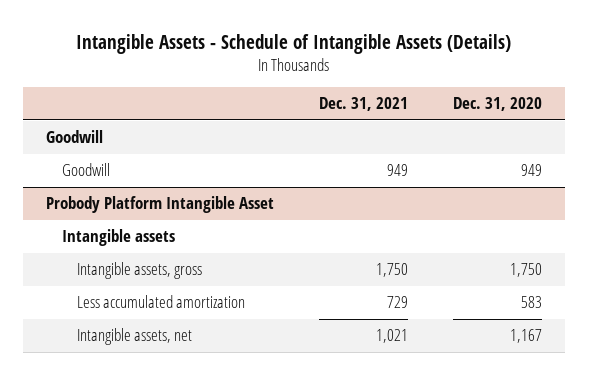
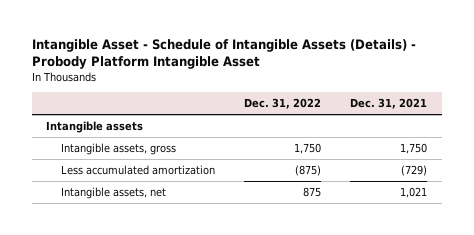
[76,33,512,54] Intangible Assets - Schedule of Intangible Assets (Details) -> [31,38,416,69] Intangible Asset - Schedule of Intangible Assets (Details) - Probody Platform Intangible Asset
[453,97,543,112] Dec. 31, 2020 -> none
none -> [244,98,322,110] Dec. 31, 2022
[46,130,104,144] Goodwill -> none
[61,163,110,177] Goodwill -> none
[46,196,275,214] Probody Platform Intangible Asset -> none
[387,296,409,309] 729 -> [401,165,428,177] (729)

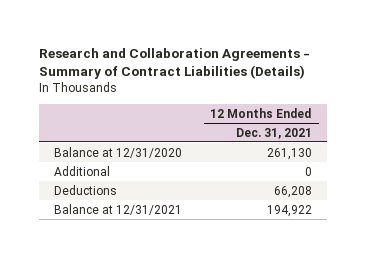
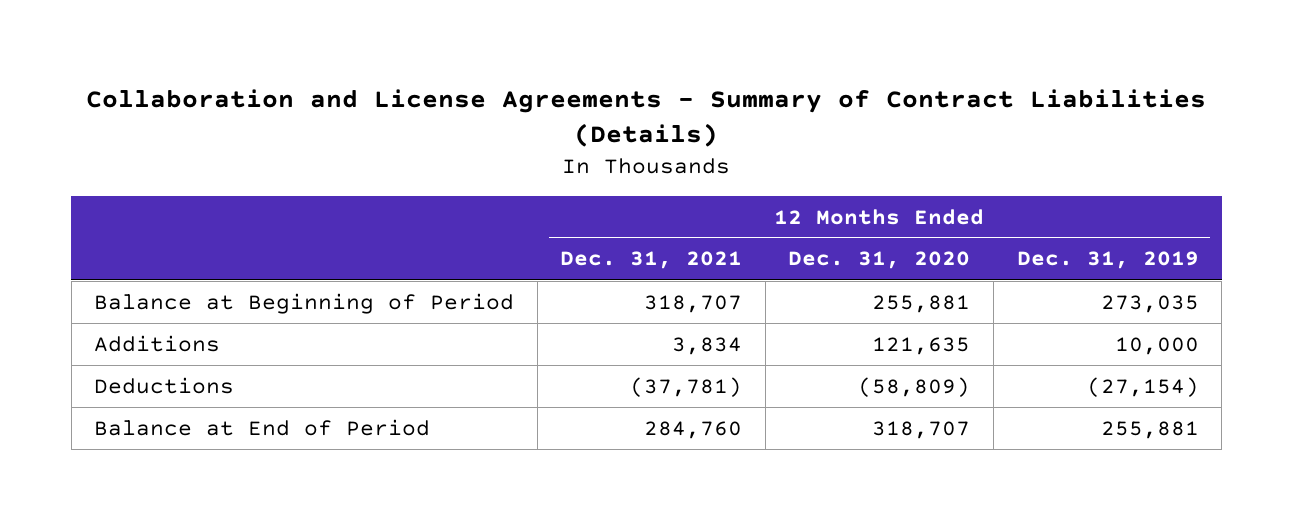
[39,47,311,80] Research and Collaboration Agreements - Summary of Contract Liabilities (Details) -> [86,88,1207,148] Collaboration and License Agreements - Summary of Contract Liabilities (Details)
none -> [788,251,971,270] Dec. 31, 2020
none -> [1016,251,1199,270] Dec. 31, 2019
[53,165,110,176] Additional -> none
[53,146,182,158] Balance at 12/31/2020 -> [94,292,515,314] Balance at Beginning of Period
[266,147,312,160] 261,130 -> [644,294,743,313] 318,707
none -> [94,334,221,352] Additions
[273,185,312,198] 66,208 -> [630,376,743,397] (37,781)
[53,203,182,215] Balance at 12/31/2021 -> [94,418,431,436] Balance at End of Period
[266,204,312,217] 194,922 -> [644,420,743,439] 284,760

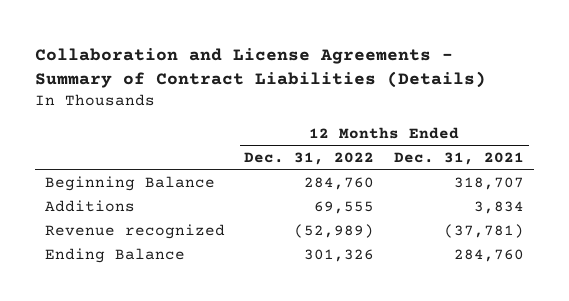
[788,251,971,270] Dec. 31, 2020 -> none
[1016,251,1199,270] Dec. 31, 2019 -> none
none -> [244,151,375,165] Dec. 31, 2022
[94,292,515,314] Balance at Beginning of Period -> [44,175,215,191] Beginning Balance
[94,376,235,394] Deductions -> [44,223,225,239] Revenue recognized
[94,418,431,436] Balance at End of Period -> [44,247,185,263] Ending Balance

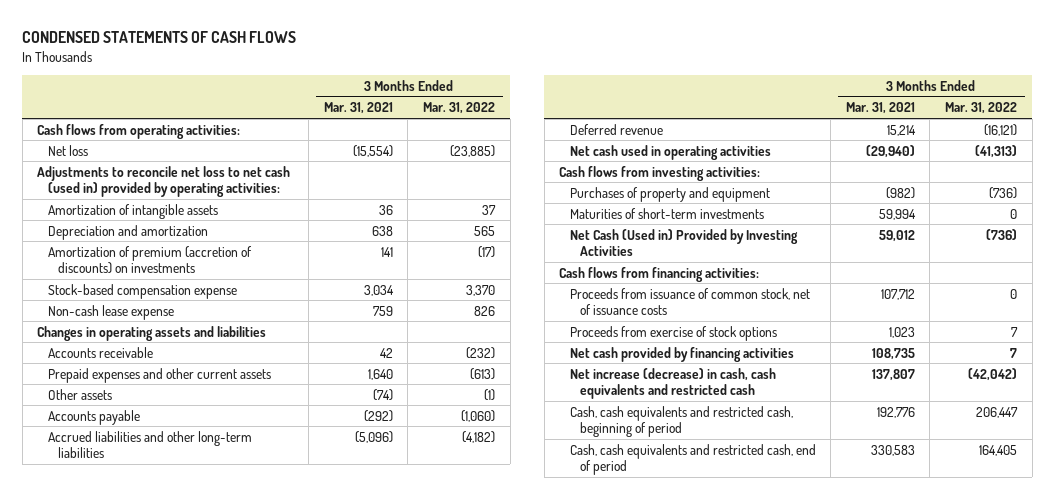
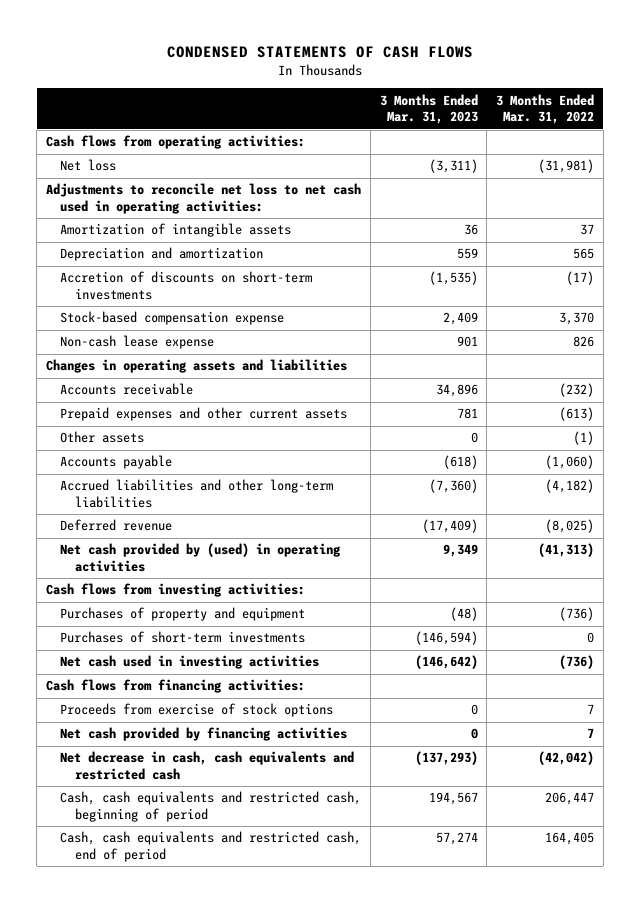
[323,102,393,115] Mar. 31, 2021 -> none
none -> [379,93,478,125] 3 Months Ended Mar. 31, 2023
[450,144,496,157] (23,885) -> [538,159,595,174] (31,981)
[37,165,291,198] Adjustments to reconcile net loss to net cash (used in) provided by operating activities: -> [45,183,361,215] Adjustments to reconcile net loss to net cash used in operating activities:
[47,245,252,275] Amortization of premium (accretion of discounts) on investments -> [60,271,313,301] Accretion of discounts on short-term investments
[983,123,1017,136] (16,121) -> [545,519,595,534] (8,025)
[569,144,771,160] Net cash used in operating activities -> [60,543,342,573] Net cash provided by (used) in operating activities
[569,207,764,219] Maturities of short-term investments -> [60,631,306,644] Purchases of short-term investments
[569,228,798,257] Net Cash (Used in) Provided by Investing Activities -> [60,655,320,670] Net cash used in investing activities
[569,287,810,316] Proceeds from issuance of common stock, net of issuance costs -> none
[569,367,776,400] Net increase (decrease) in cash, cash equivalents and restricted cash -> [60,751,355,781] Net decrease in cash, cash equivalents and restricted cash

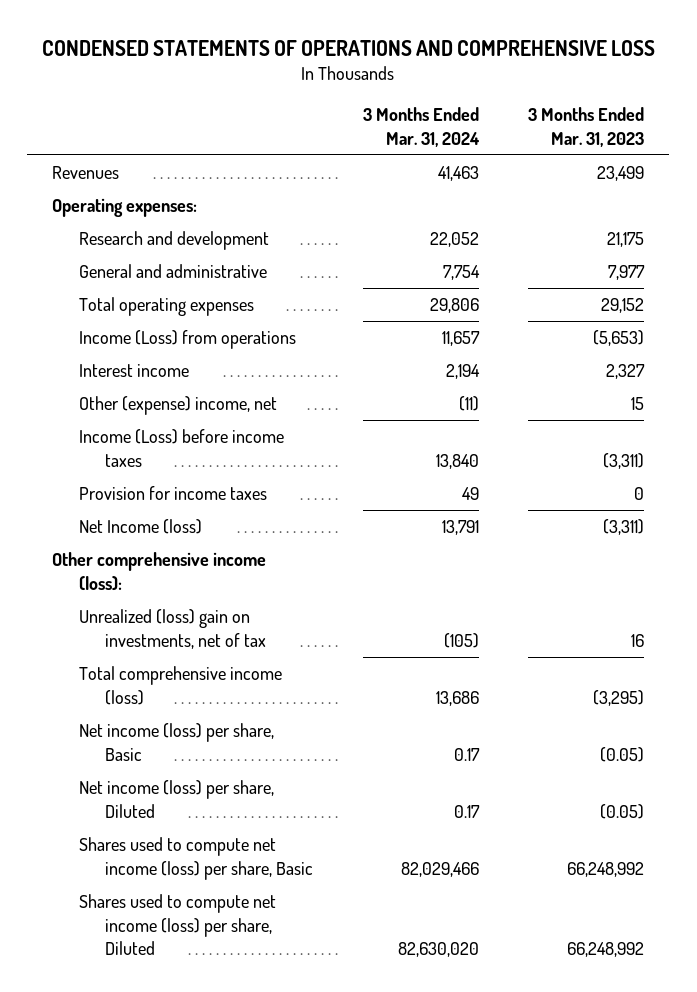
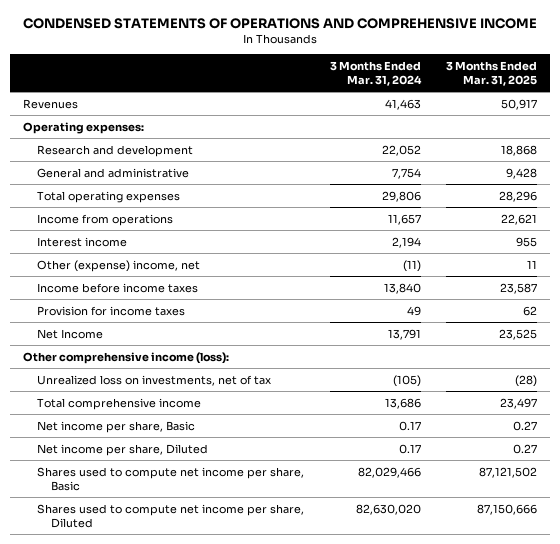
[42,39,656,56] CONDENSED STATEMENTS OF OPERATIONS AND COMPREHENSIVE LOSS -> [23,17,538,29] CONDENSED STATEMENTS OF OPERATIONS AND COMPREHENSIVE INCOME
[528,107,645,147] 3 Months Ended Mar. 31, 2023 -> none
none -> [446,60,538,86] 3 Months Ended Mar. 31, 2025
[78,330,296,350] Income (Loss) from operations -> [36,213,173,226] Income from operations
[78,429,284,467] Income (Loss) before income taxes -> [36,282,198,293] Income before income taxes
[78,519,202,535] Net Income (loss) -> [36,328,103,339] Net Income
[78,609,267,649] Unrealized (loss) gain on investments, net of tax -> [36,374,271,386] Unrealized loss on investments, net of tax
[78,666,282,705] Total comprehensive income (loss) -> [36,397,201,410] Total comprehensive income
[78,723,274,761] Net income (loss) per share, Basic -> [36,420,195,433] Net income per share, Basic
[78,780,274,818] Net income (loss) per share, Diluted -> [36,443,208,456] Net income per share, Diluted
[78,837,314,880] Shares used to compute net income (loss) per share, Basic -> [36,466,304,491] Shares used to compute net income per share, Basic
[78,894,276,955] Shares used to compute net income (loss) per share, Diluted -> [36,503,304,528] Shares used to compute net income per share, Diluted

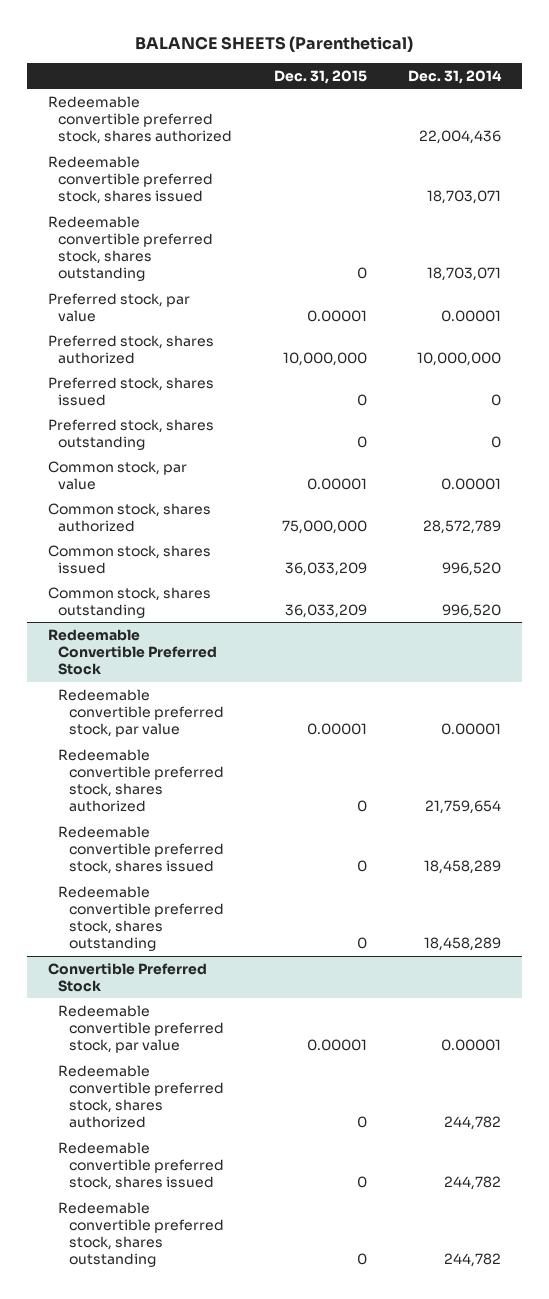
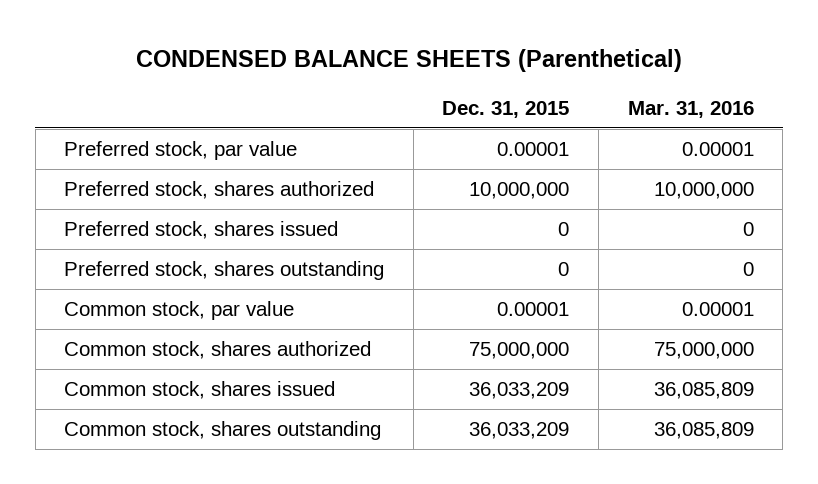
[135,35,414,52] BALANCE SHEETS (Parenthetical) -> [135,49,682,73] CONDENSED BALANCE SHEETS (Parenthetical)
[408,69,503,84] Dec. 31, 2014 -> none
none -> [627,101,754,119] Mar. 31, 2016
[47,95,233,145] Redeemable convertible preferred stock, shares authorized -> none
[47,155,214,205] Redeemable convertible preferred stock, shares issued -> none
[47,215,214,282] Redeemable convertible preferred stock, shares outstanding -> none
[47,628,218,676] Redeemable Convertible Preferred Stock -> none
[58,688,224,738] Redeemable convertible preferred stock, par value -> none
[58,748,224,813] Redeemable convertible preferred stock, shares authorized -> none
[58,825,224,875] Redeemable convertible preferred stock, shares issued -> none
[58,885,224,952] Redeemable convertible preferred stock, shares outstanding -> none
[47,962,207,992] Convertible Preferred Stock -> none
[58,1004,224,1054] Redeemable convertible preferred stock, par value -> none
[58,1064,224,1129] Redeemable convertible preferred stock, shares authorized -> none
[58,1141,224,1191] Redeemable convertible preferred stock, shares issued -> none
[58,1201,224,1268] Redeemable convertible preferred stock, shares outstanding -> none

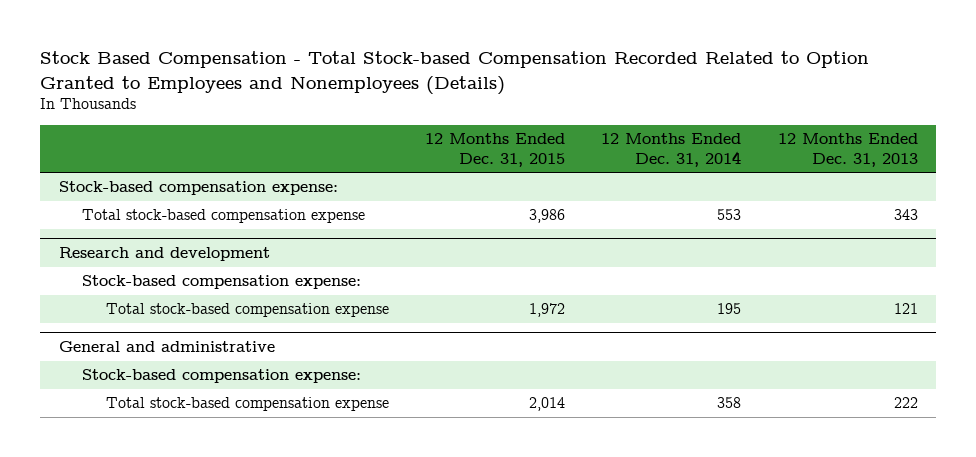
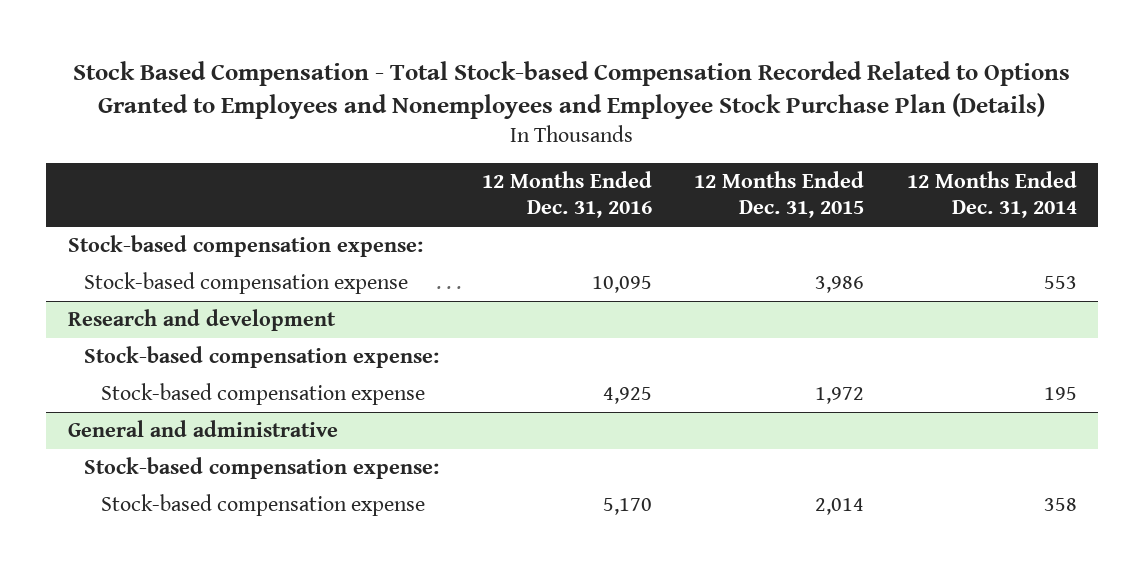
[40,51,870,95] Stock Based Compensation - Total Stock-based Compensation Recorded Related to Option Granted to Employees and Nonemployees (Details) -> [73,60,1071,119] Stock Based Compensation - Total Stock-based Compensation Recorded Related to Options Granted to Employees and Nonemployees and Employee Stock Purchase Plan (Details)
[777,133,918,167] 12 Months Ended Dec. 31, 2013 -> none
none -> [481,171,652,219] 12 Months Ended Dec. 31, 2016
[82,209,366,224] Total stock-based compensation expense -> [84,272,409,295] Stock-based compensation expense
[105,303,389,318] Total stock-based compensation expense -> [101,383,426,406] Stock-based compensation expense
[105,397,389,412] Total stock-based compensation expense -> [101,494,426,517] Stock-based compensation expense

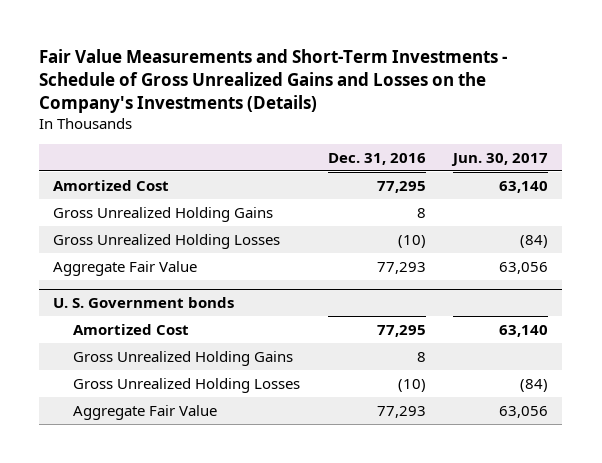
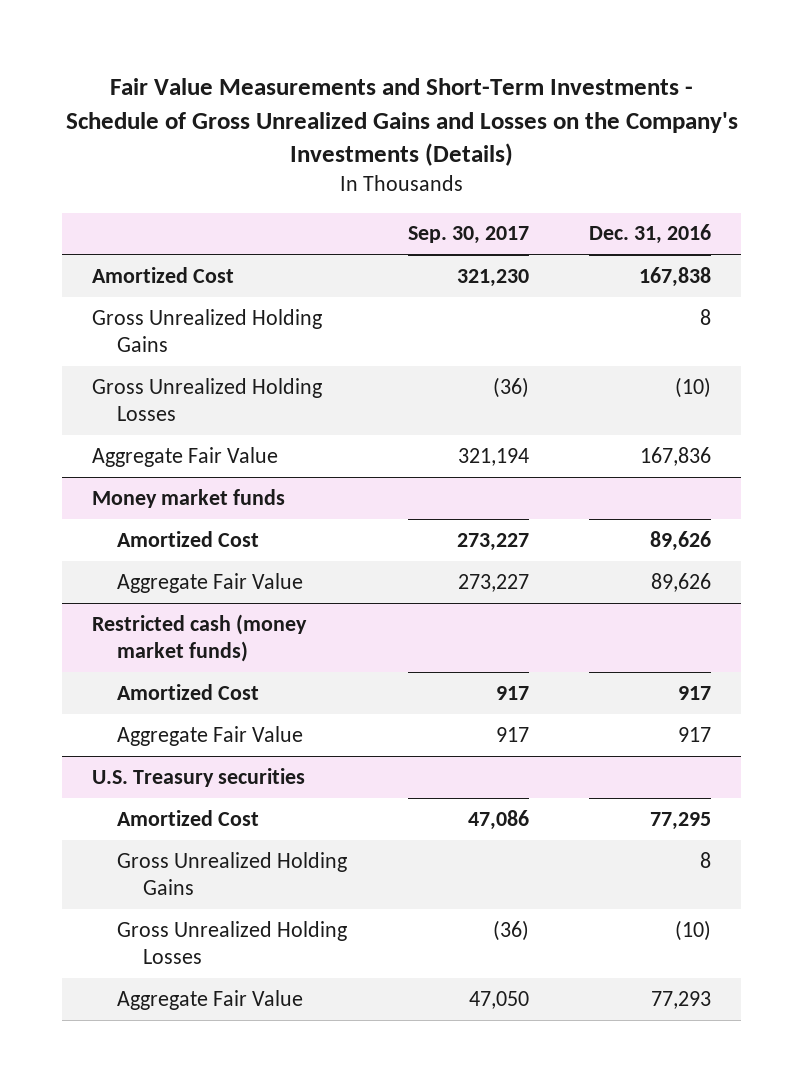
[451,152,549,166] Jun. 30, 2017 -> none
none -> [407,226,529,245] Sep. 30, 2017
[376,180,426,193] 77,295 -> [638,266,711,287] 167,838
[53,297,235,309] U. S. Government bonds -> none
[376,261,426,274] 77,293 -> [639,446,711,466] 167,836
none -> [92,488,286,508] Money market funds
none -> [117,530,260,547] Amortized Cost
none -> [117,572,304,593] Aggregate Fair Value
none -> [92,613,308,663] Restricted cash (money market funds)
none -> [117,683,260,700] Amortized Cost
none -> [117,725,304,746] Aggregate Fair Value
none -> [92,767,306,787] U.S. Treasury securities

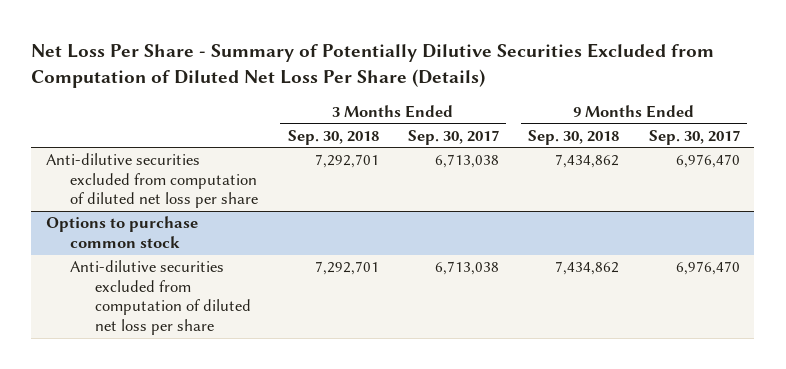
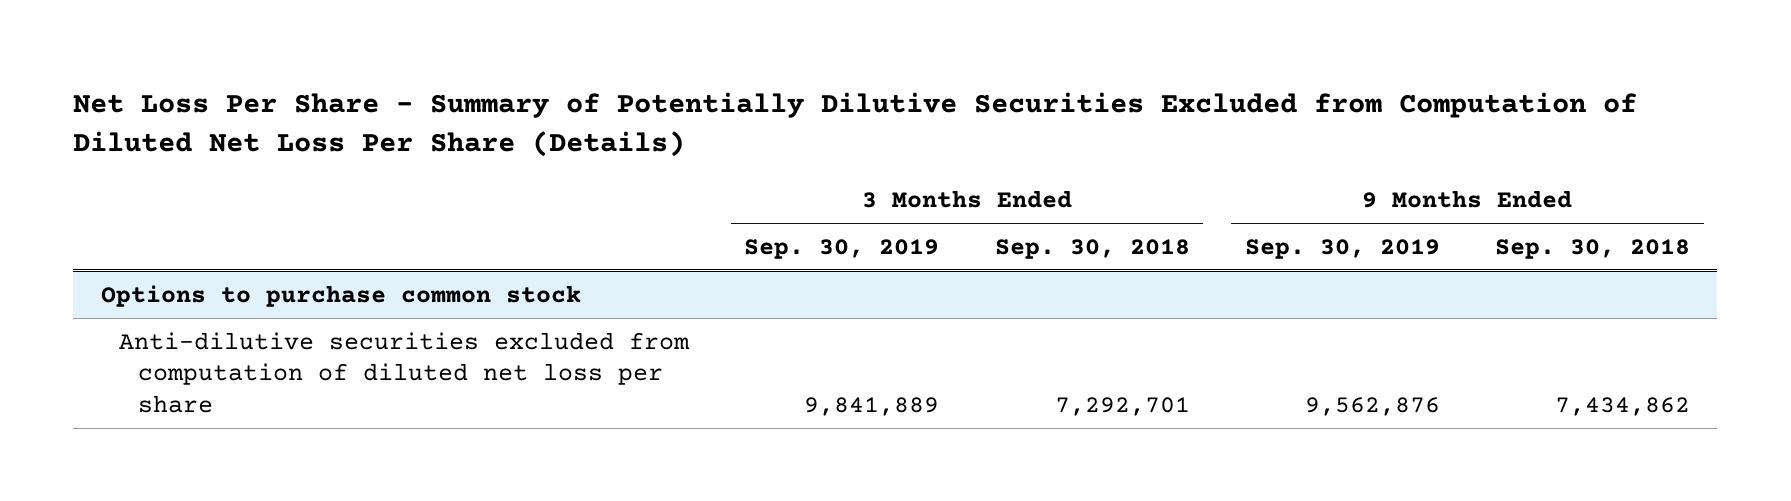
[408,129,500,145] Sep. 30, 2017 -> none
[648,129,740,145] Sep. 30, 2017 -> none
none -> [744,238,940,259] Sep. 30, 2019
none -> [1244,238,1440,259] Sep. 30, 2019
[45,153,259,209] Anti-dilutive securities excluded from computation of diluted net loss per share -> none

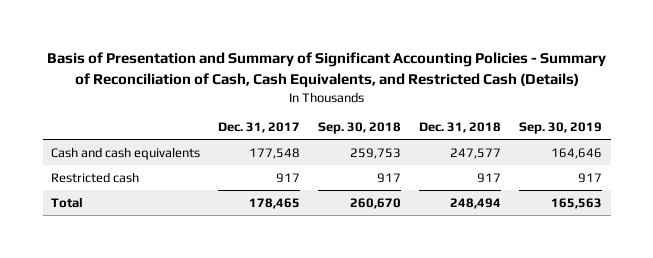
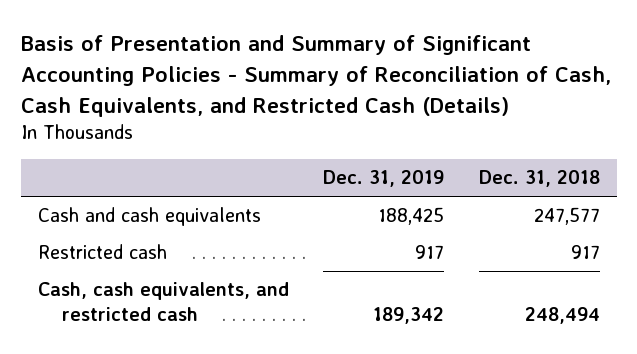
[218,122,301,134] Dec. 31, 2017 -> none
[318,122,402,135] Sep. 30, 2018 -> none
[518,122,602,135] Sep. 30, 2019 -> none
none -> [323,170,445,188] Dec. 31, 2019
[51,196,84,208] Total -> [37,282,289,322] Cash, cash equivalents, and restricted cash

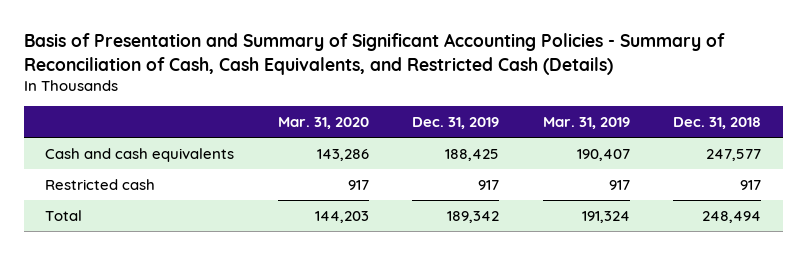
none -> [277,117,369,130] Mar. 31, 2020
none -> [542,117,630,130] Mar. 31, 2019
[37,282,289,322] Cash, cash equivalents, and restricted cash -> [45,209,83,221] Total

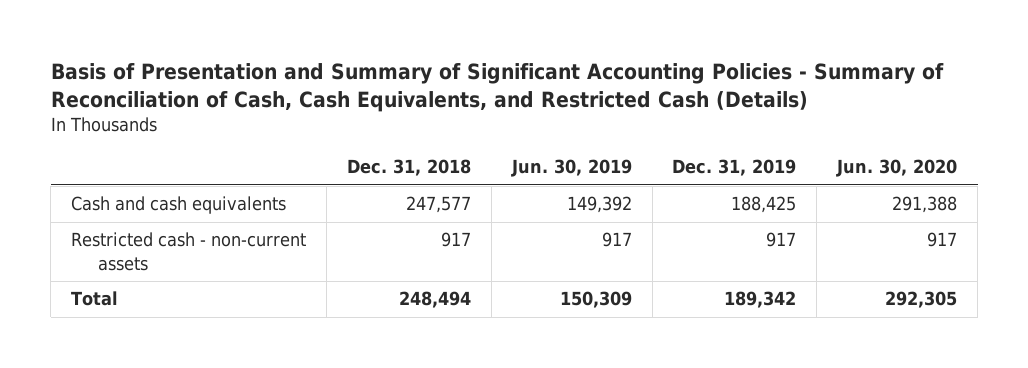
[277,117,369,130] Mar. 31, 2020 -> none
[542,117,630,130] Mar. 31, 2019 -> none
none -> [510,159,632,178] Jun. 30, 2019
none -> [836,159,958,178] Jun. 30, 2020
[45,178,156,190] Restricted cash -> [71,232,307,271] Restricted cash - non-current assets

